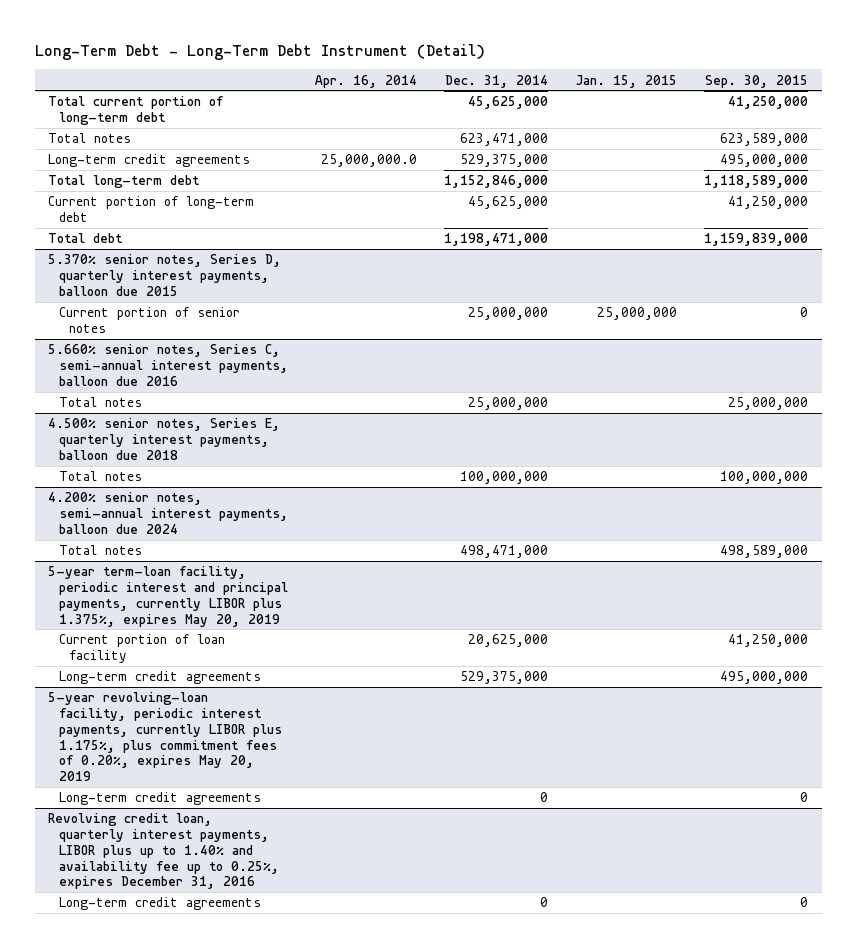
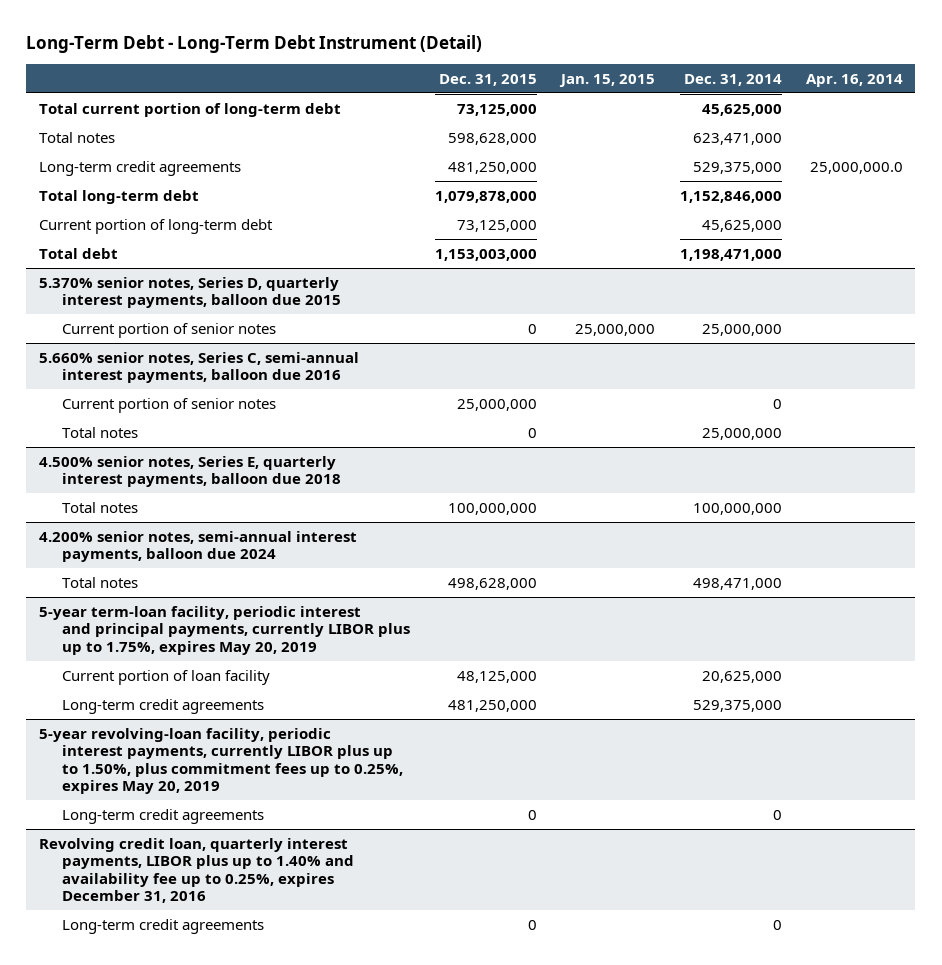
[704,74,808,88] Sep. 30, 2015 -> none
none -> [438,73,537,86] Dec. 31, 2015
none -> [62,397,277,413] Current portion of senior notes
[48,566,288,627] 5-year term-loan facility, periodic interest and principal payments, currently LIBOR plus 1.375%, expires May 20, 2019 -> [38,605,411,655] 5-year term-loan facility, periodic interest and principal payments, currently LIBOR plus up to 1.75%, expires May 20, 2019
[48,692,282,782] 5-year revolving-loan facility, periodic interest payments, currently LIBOR plus 1.175%, plus commitment fees of 0.20%, expires May 20, 2019 -> [38,727,404,795] 5-year revolving-loan facility, periodic interest payments, currently LIBOR plus up to 1.50%, plus commitment fees up to 0.25%, expires May 20, 2019

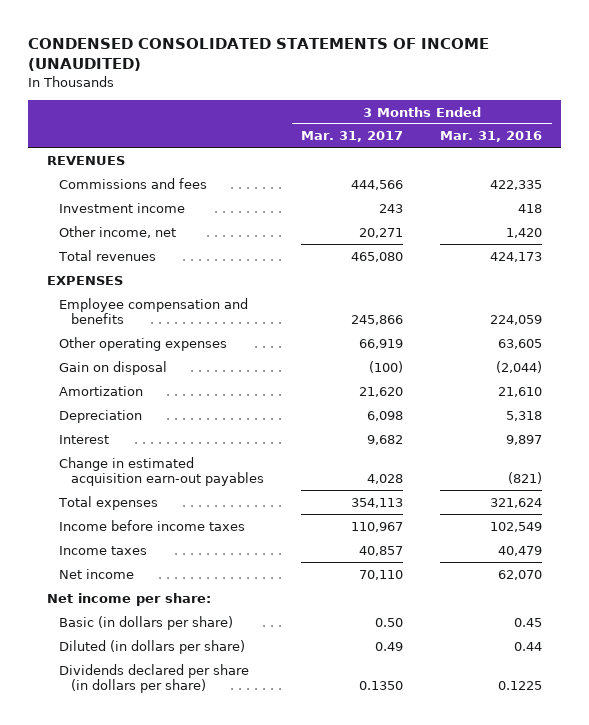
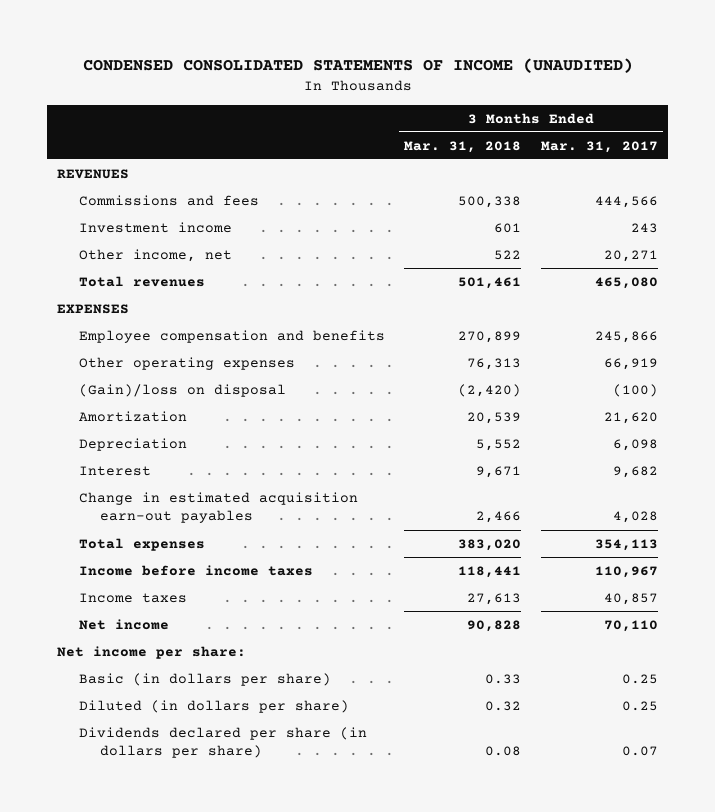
[440,131,543,143] Mar. 31, 2016 -> none
none -> [404,140,522,153] Mar. 31, 2018
[58,360,167,375] Gain on disposal -> [78,383,286,397] (Gain)/loss on disposal
[374,617,403,627] 0.50 -> [621,673,658,684] 0.25
[374,641,403,651] 0.49 -> [621,700,658,711] 0.25
[358,681,403,691] 0.1350 -> [621,746,658,757] 0.07

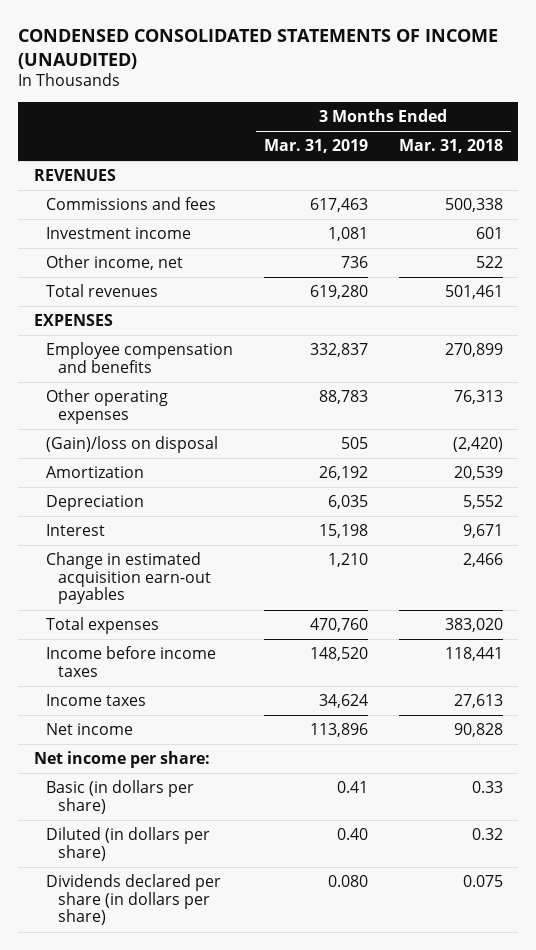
[540,140,658,153] Mar. 31, 2017 -> none
none -> [263,139,368,154] Mar. 31, 2019
[485,746,522,757] 0.08 -> [462,875,503,888] 0.075

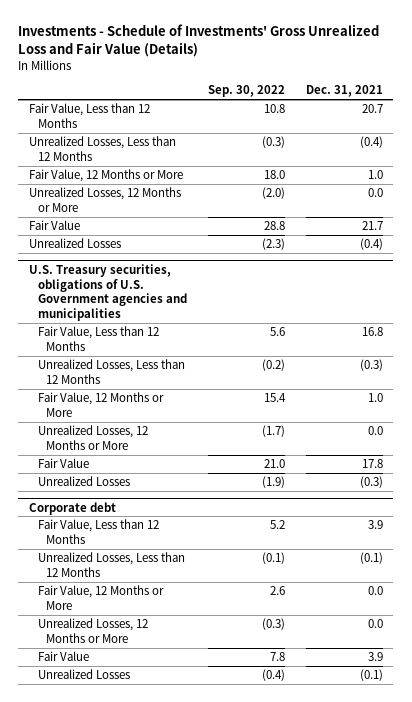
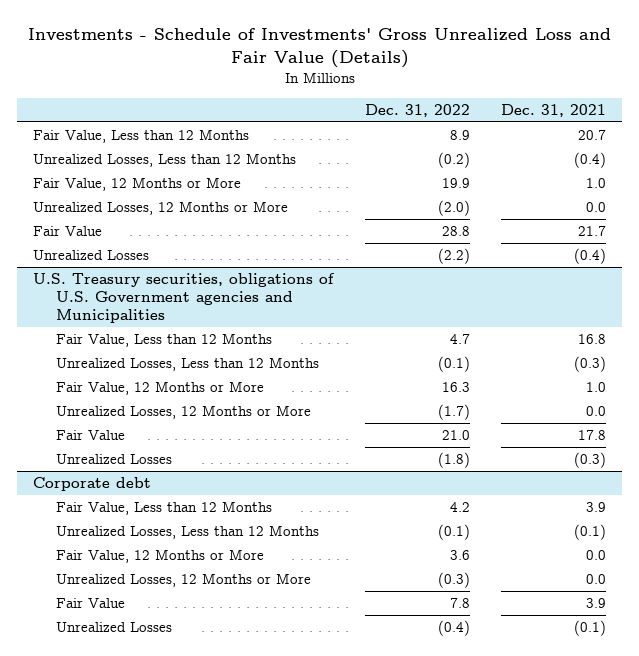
[207,85,285,98] Sep. 30, 2022 -> none
none -> [364,104,470,118] Dec. 31, 2022
[29,263,187,322] U.S. Treasury securities, obligations of U.S. Government agencies and municipalities -> [32,273,335,324] U.S. Treasury securities, obligations of U.S. Government agencies and Municipalities

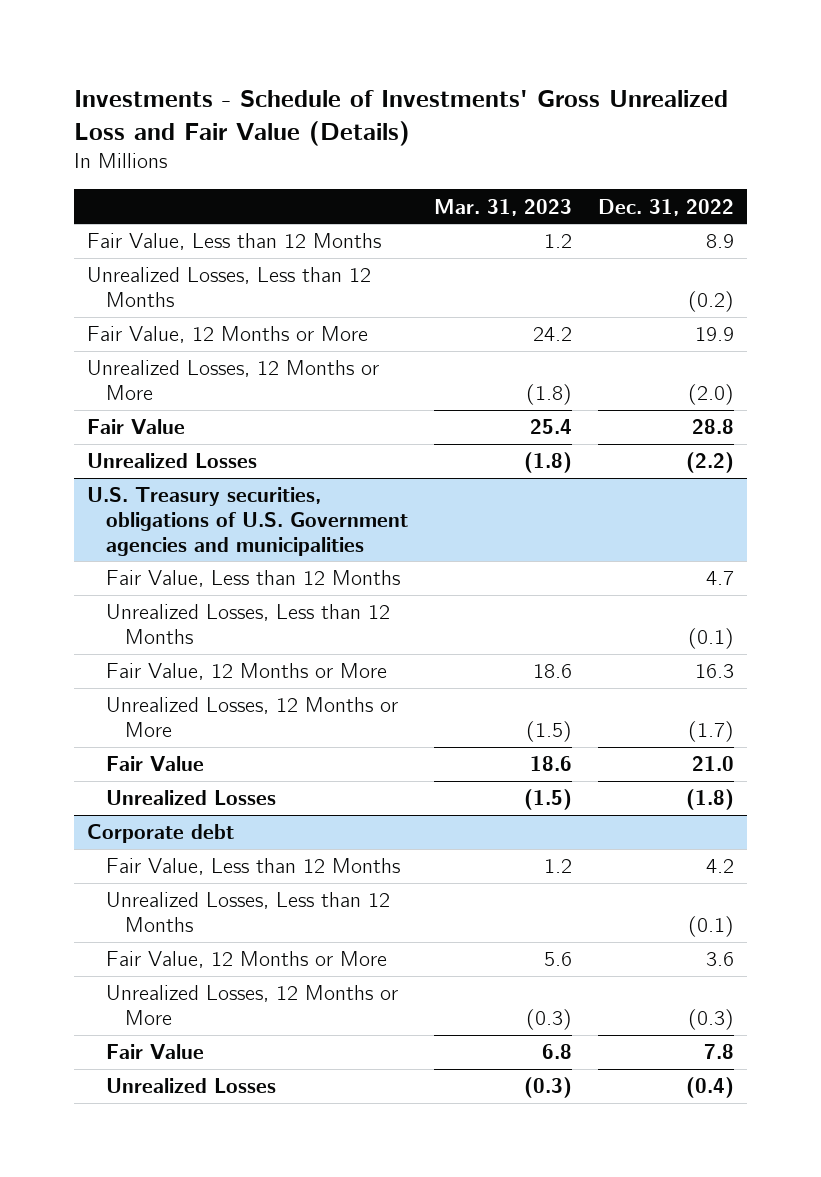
[501,104,607,118] Dec. 31, 2021 -> none
none -> [433,198,572,216] Mar. 31, 2023
[32,273,335,324] U.S. Treasury securities, obligations of U.S. Government agencies and Municipalities -> [86,487,408,556] U.S. Treasury securities, obligations of U.S. Government agencies and municipalities

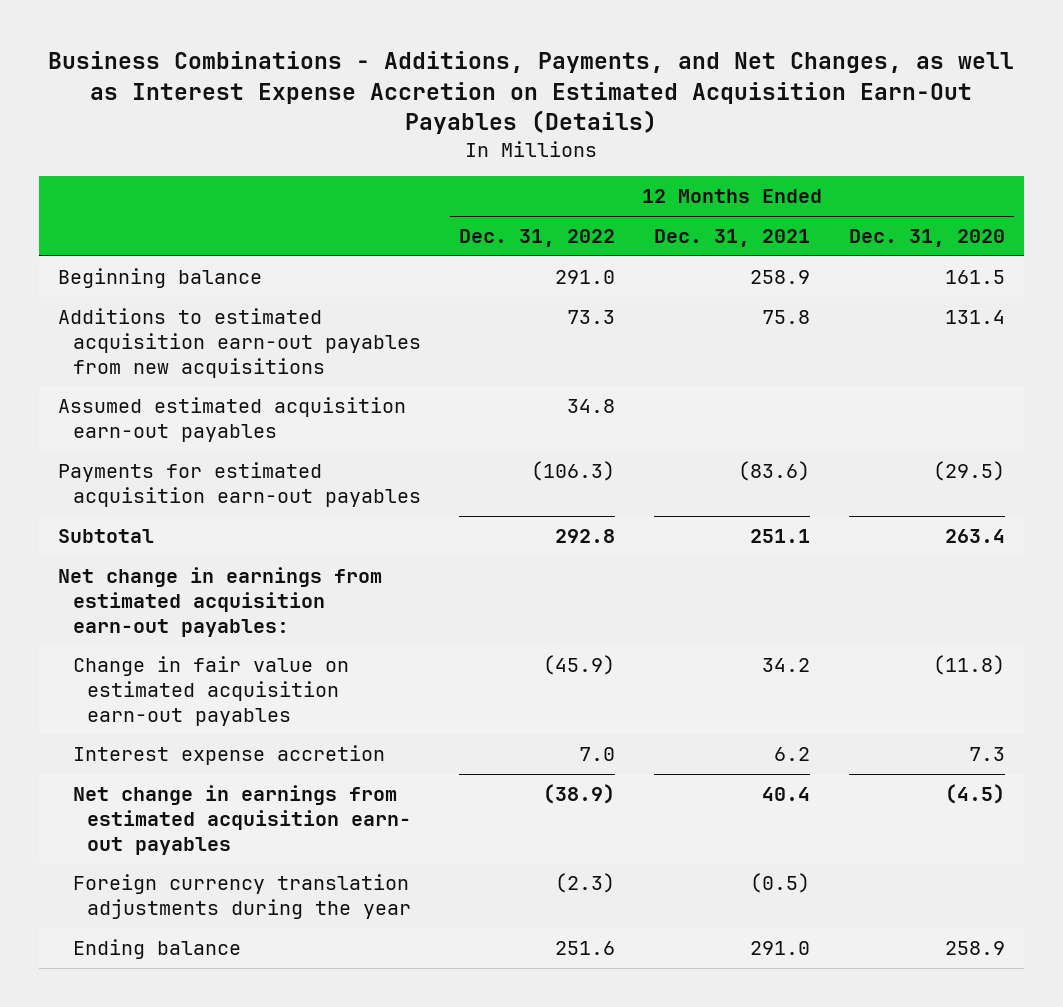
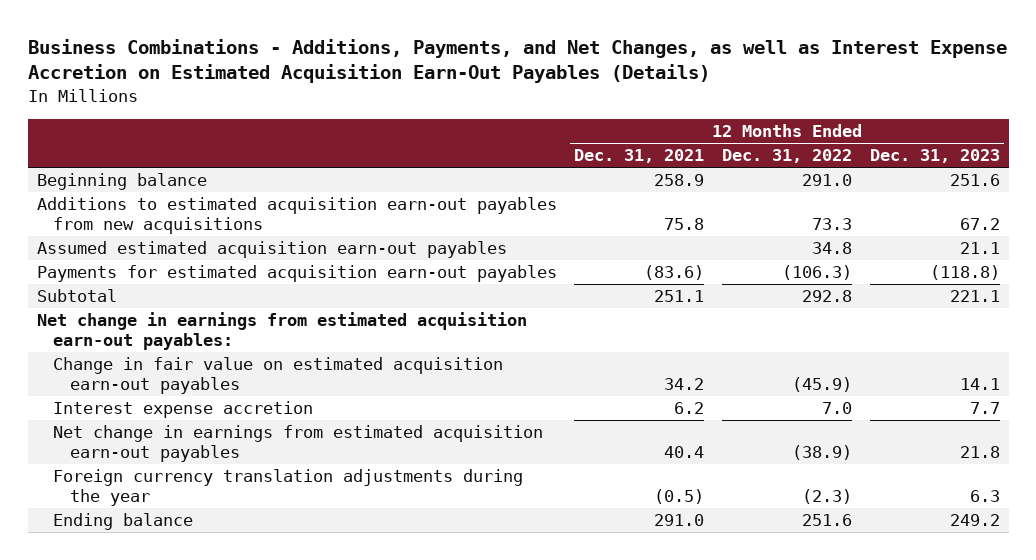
[848,229,1005,248] Dec. 31, 2020 -> none
none -> [869,149,1000,164] Dec. 31, 2023
[72,785,412,855] Net change in earnings from estimated acquisition earn- out payables -> [53,425,544,463] Net change in earnings from estimated acquisition earn-out payables

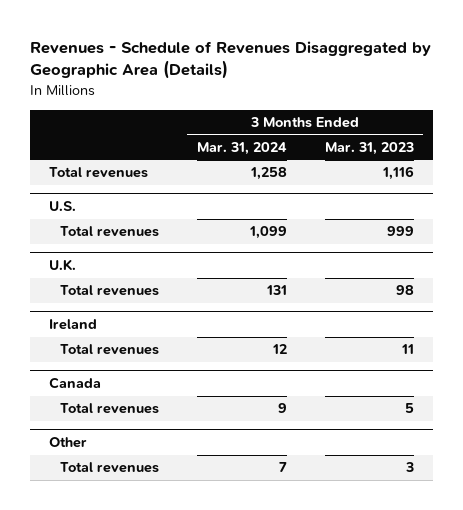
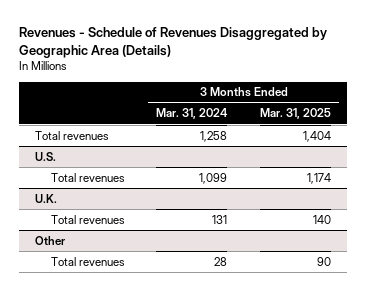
[324,141,414,155] Mar. 31, 2023 -> none
none -> [259,108,331,120] Mar. 31, 2025
[49,319,98,331] Ireland -> none
[59,344,159,356] Total revenues -> none
[49,377,102,390] Canada -> none
[59,403,159,415] Total revenues -> none
[278,462,287,473] 7 -> [214,256,228,266] 28

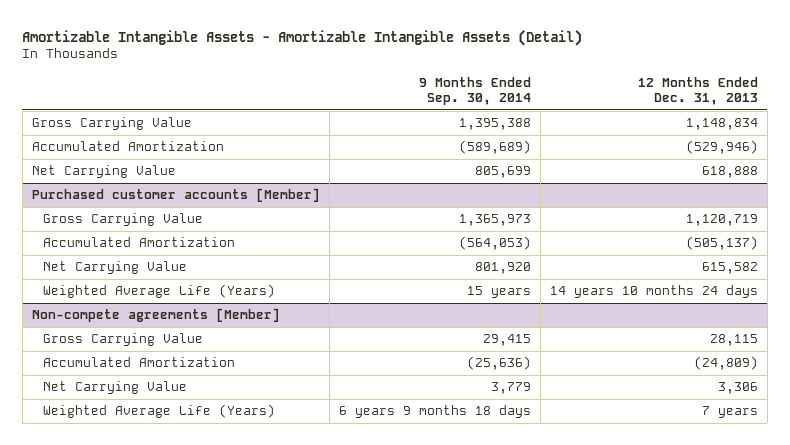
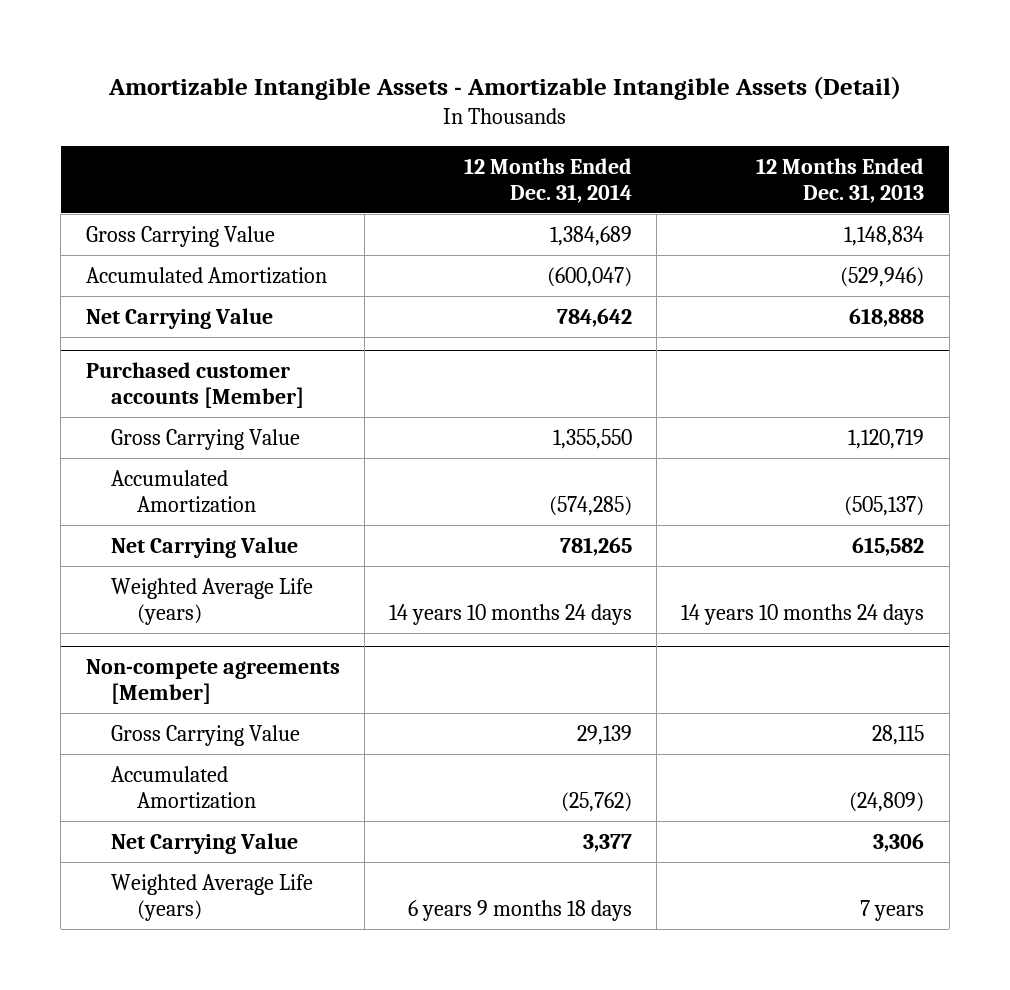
[418,76,531,106] 9 Months Ended Sep. 30, 2014 -> none
none -> [463,157,632,203] 12 Months Ended Dec. 31, 2014
[43,284,276,299] Weighted Average Life (Years) -> [111,577,314,625] Weighted Average Life (years)
[43,404,276,419] Weighted Average Life (Years) -> [111,873,314,921] Weighted Average Life (years)

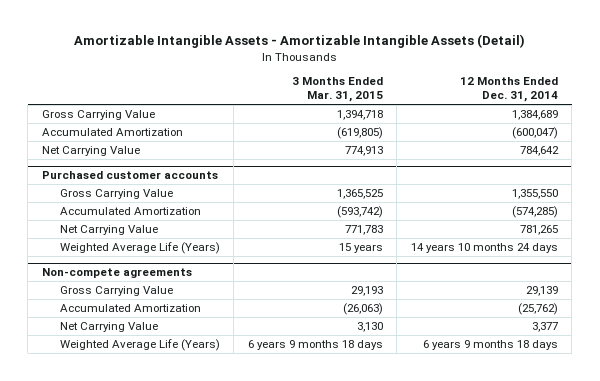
[756,157,925,203] 12 Months Ended Dec. 31, 2013 -> none
none -> [291,76,383,103] 3 Months Ended Mar. 31, 2015
[85,361,305,408] Purchased customer accounts [Member] -> [41,171,218,180] Purchased customer accounts
[111,577,314,625] Weighted Average Life (years) -> [59,241,220,254] Weighted Average Life (Years)
[85,658,340,704] Non-compete agreements [Member] -> [41,268,192,279] Non-compete agreements
[111,873,314,921] Weighted Average Life (years) -> [59,338,220,351] Weighted Average Life (Years)

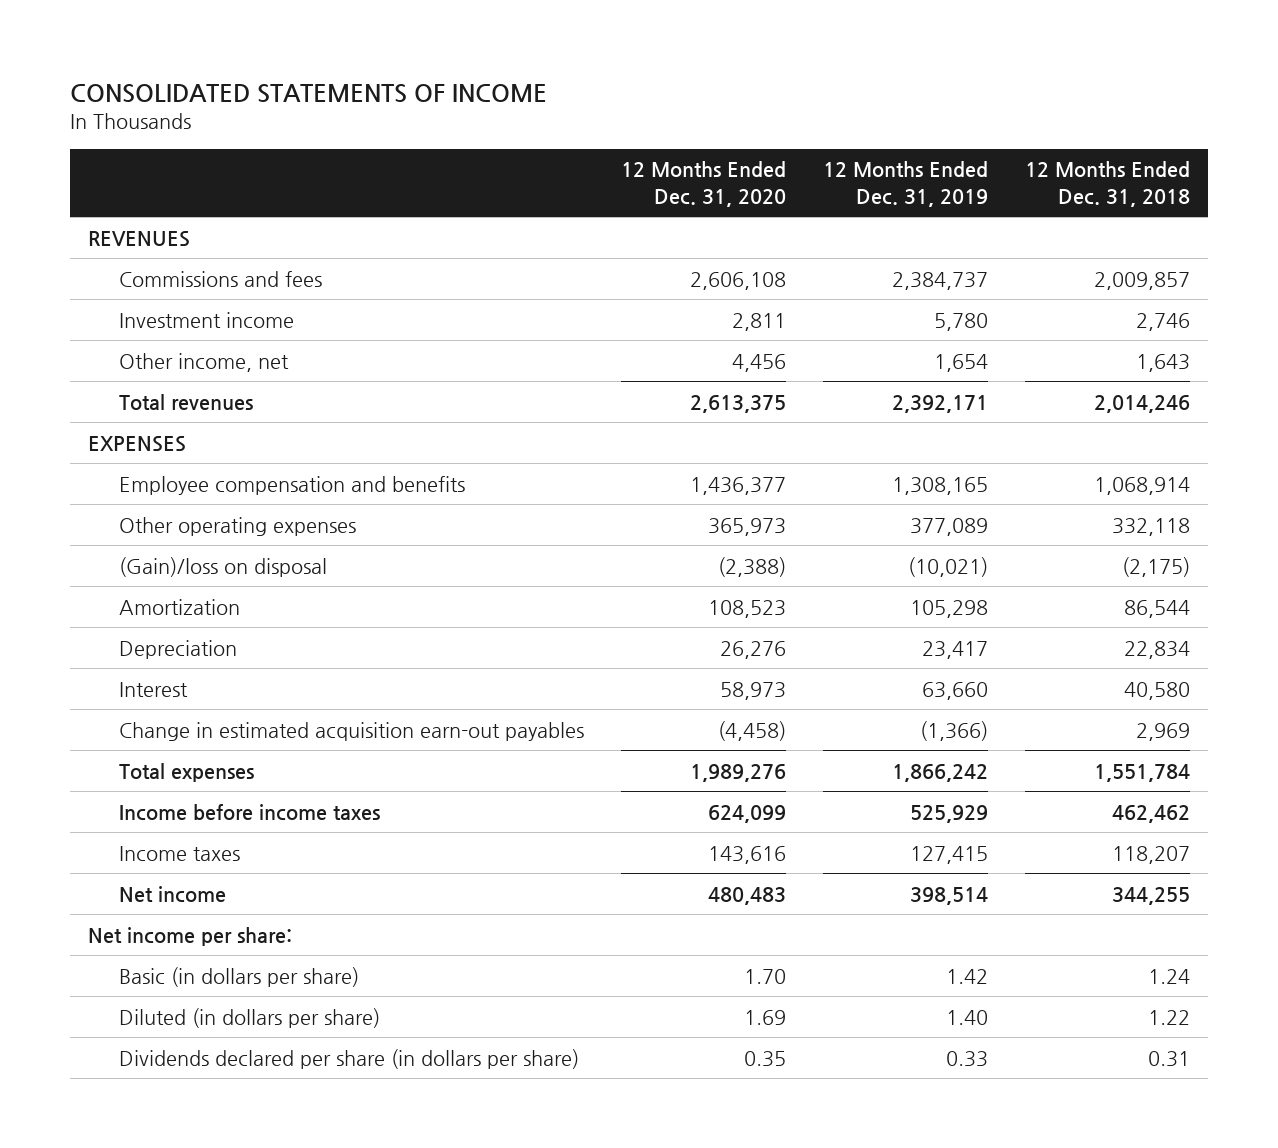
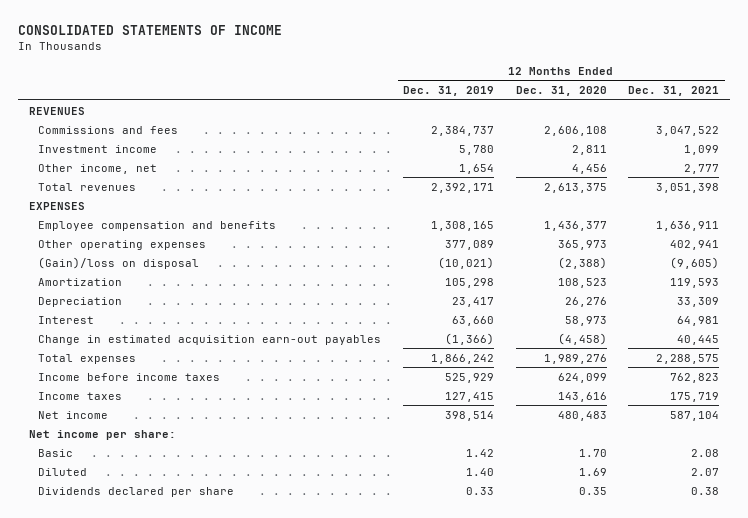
[1024,161,1190,207] 12 Months Ended Dec. 31, 2018 -> none
none -> [628,86,720,97] Dec. 31, 2021
[119,966,360,987] Basic (in dollars per share) -> [38,448,74,457] Basic
[119,1007,381,1028] Diluted (in dollars per share) -> [38,467,88,476] Diluted
[119,1048,580,1069] Dividends declared per share (in dollars per share) -> [38,486,235,497] Dividends declared per share

